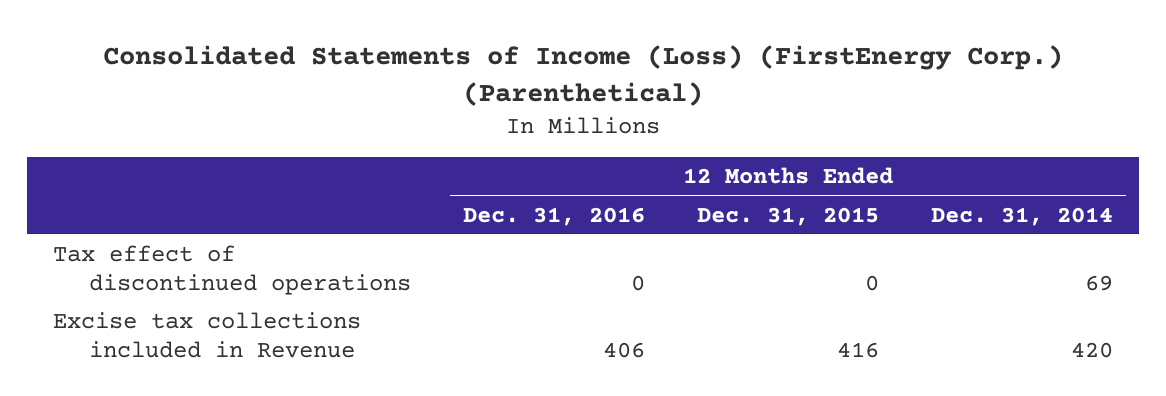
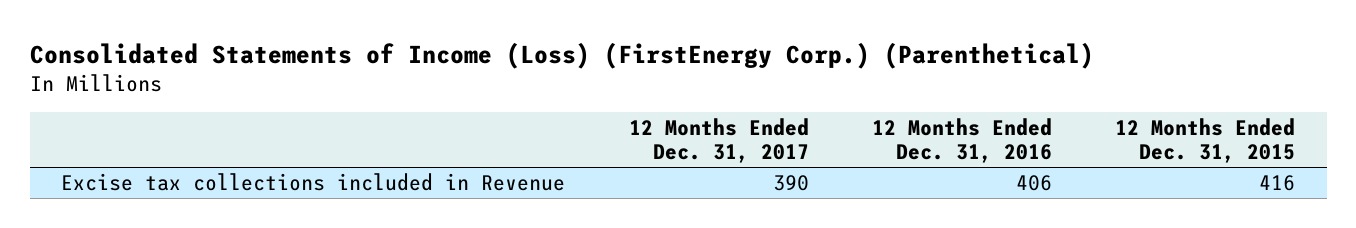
[930,206,1113,226] Dec. 31, 2014 -> none
none -> [628,117,809,164] 12 Months Ended Dec. 31, 2017
[52,245,412,296] Tax effect of discontinued operations -> none

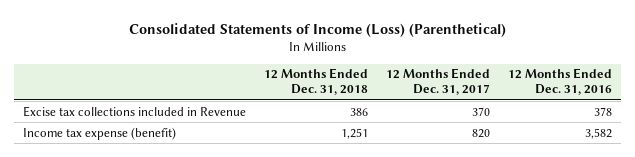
[29,41,1094,69] Consolidated Statements of Income (Loss) (FirstEnergy Corp.) (Parenthetical) -> [128,22,506,37] Consolidated Statements of Income (Loss) (Parenthetical)
[1114,117,1295,164] 12 Months Ended Dec. 31, 2015 -> none
none -> [263,68,368,96] 12 Months Ended Dec. 31, 2018
[772,175,809,192] 390 -> [472,106,491,116] 370
[1015,175,1052,192] 406 -> [594,106,613,116] 378
none -> [22,126,176,140] Income tax expense (benefit)

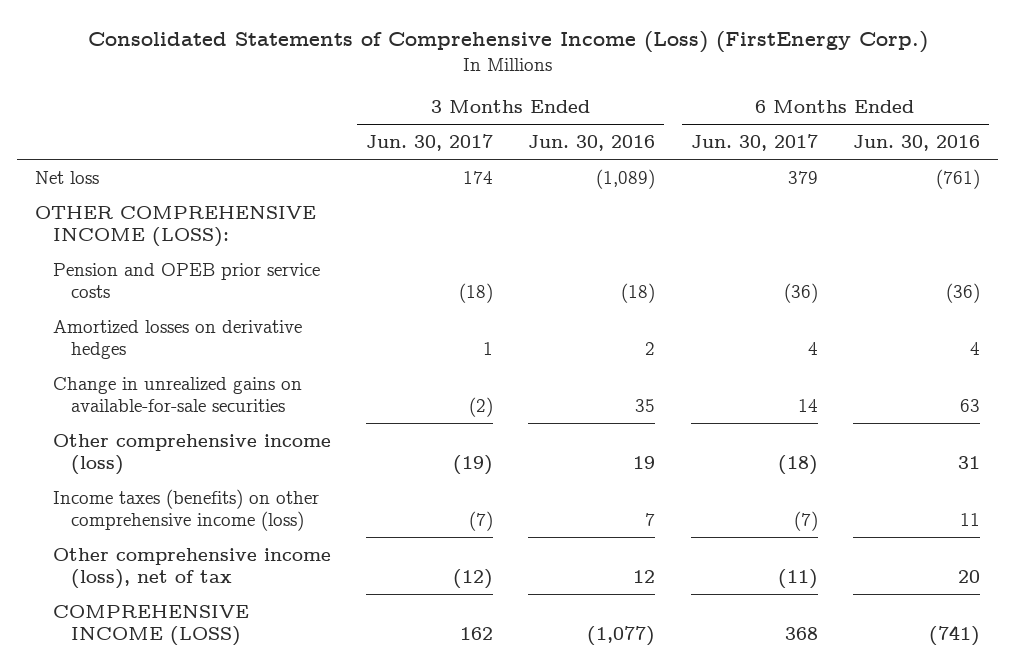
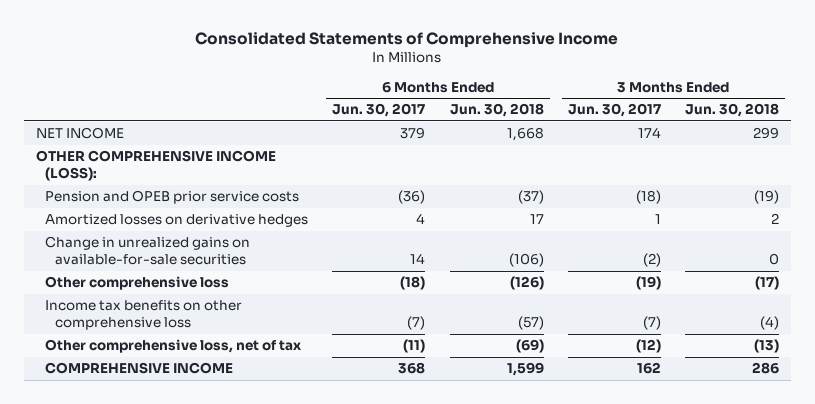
[87,30,928,53] Consolidated Statements of Comprehensive Income (Loss) (FirstEnergy Corp.) -> [195,32,619,49] Consolidated Statements of Comprehensive Income
[528,135,656,152] Jun. 30, 2016 -> none
[853,135,981,152] Jun. 30, 2016 -> none
none -> [449,103,544,118] Jun. 30, 2018
none -> [685,103,780,118] Jun. 30, 2018
[35,170,100,184] Net loss -> [35,127,124,140] NET INCOME
[52,433,331,476] Other comprehensive income (loss) -> [45,276,230,291] Other comprehensive loss
[52,488,319,532] Income taxes (benefits) on other comprehensive income (loss) -> [45,300,243,331] Income tax benefits on other comprehensive loss
[52,547,331,590] Other comprehensive income (loss), net of tax -> [45,339,302,354] Other comprehensive loss, net of tax
[52,604,249,647] COMPREHENSIVE INCOME (LOSS) -> [45,362,234,375] COMPREHENSIVE INCOME

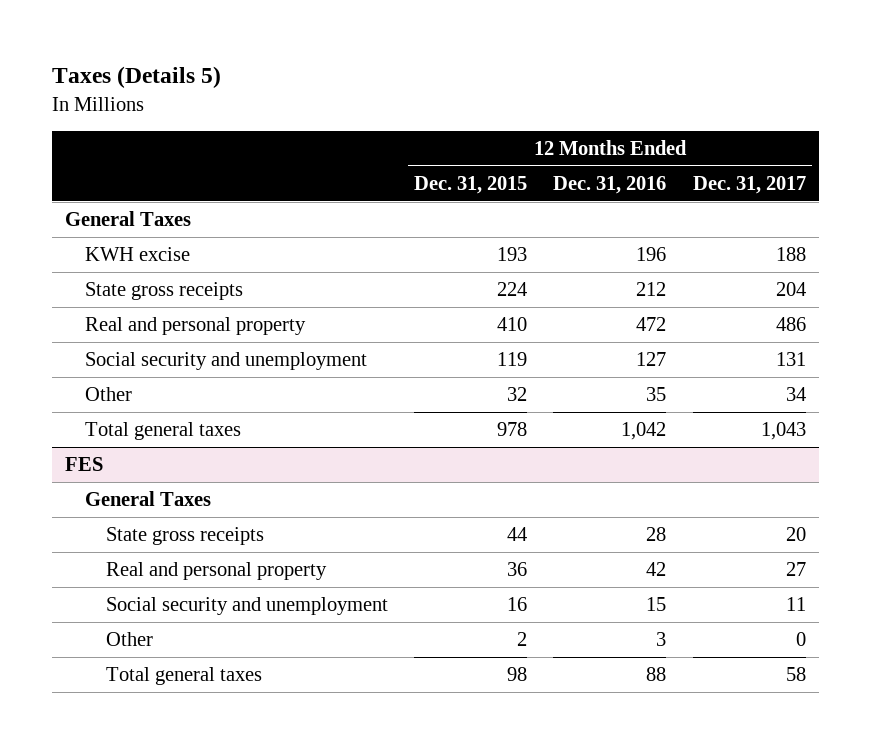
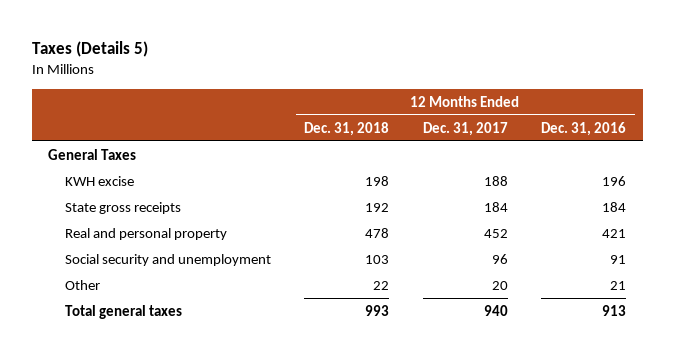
[414,175,528,194] Dec. 31, 2015 -> none
none -> [304,121,390,136] Dec. 31, 2018
[64,457,103,472] FES -> none
[85,491,212,507] General Taxes -> none
[106,527,265,546] State gross receipts -> none
[106,562,328,581] Real and personal property -> none
[106,597,389,616] Social security and unemployment -> none
[106,632,154,647] Other -> none
[106,667,263,686] Total general taxes -> none
[636,282,667,297] 212 -> [602,201,627,212] 184
[775,282,806,297] 204 -> [483,201,508,212] 184
[636,317,667,332] 472 -> [602,228,627,238] 421
[775,317,806,332] 486 -> [483,228,508,238] 452
[636,352,667,367] 127 -> [610,254,627,264] 91
[775,352,806,367] 131 -> [491,253,508,264] 96
[646,387,667,402] 35 -> [610,280,627,290] 21
[785,387,806,402] 34 -> [491,280,508,290] 20
[621,422,667,441] 1,042 -> [602,304,627,316] 913
[760,422,806,441] 1,043 -> [483,304,508,316] 940

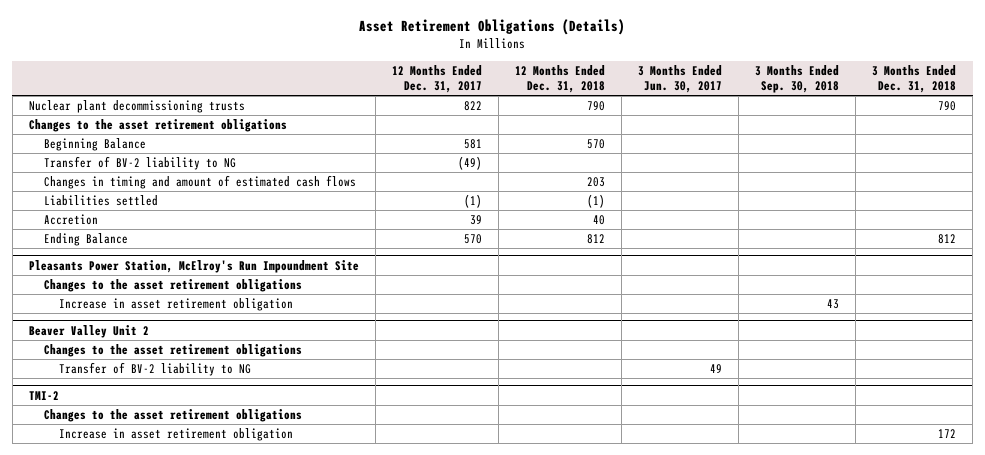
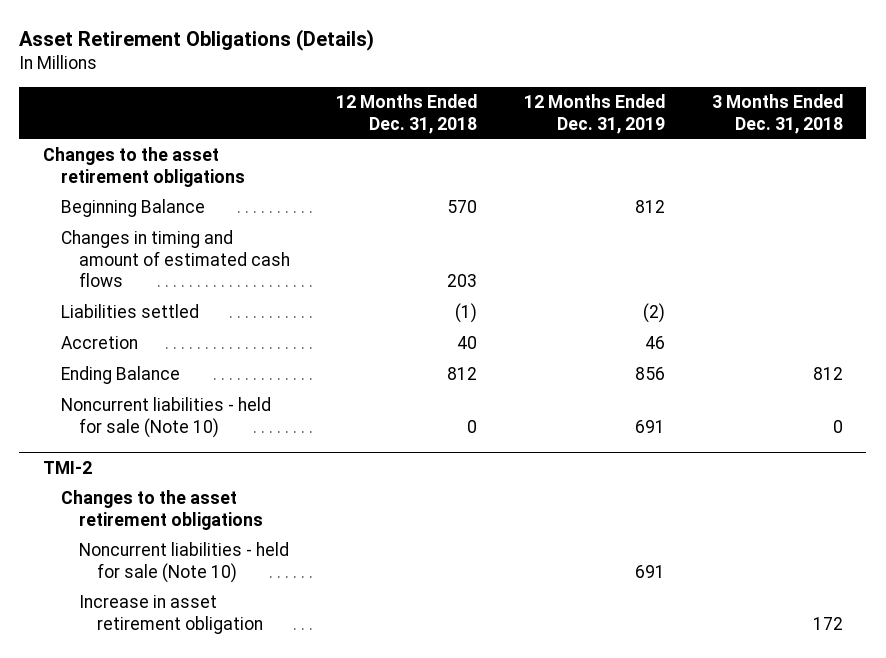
[391,64,482,93] 12 Months Ended Dec. 31, 2017 -> none
[638,64,723,93] 3 Months Ended Jun. 30, 2017 -> none
[755,64,840,93] 3 Months Ended Sep. 30, 2018 -> none
none -> [524,94,666,134] 12 Months Ended Dec. 31, 2019
[28,99,245,113] Nuclear plant decommissioning trusts -> none
[43,155,236,170] Transfer of BV-2 liability to NG -> none
[28,259,359,273] Pleasants Power Station, McElroy's Run Impoundment Site -> none
[43,278,302,292] Changes to the asset retirement obligations -> none
[58,297,293,311] Increase in asset retirement obligation -> none
[28,324,149,338] Beaver Valley Unit 2 -> none
[43,343,302,357] Changes to the asset retirement obligations -> none
[58,361,251,376] Transfer of BV-2 liability to NG -> none
none -> [60,397,271,438] Noncurrent liabilities - held for sale (Note 10)
none -> [78,542,289,583] Noncurrent liabilities - held for sale (Note 10)

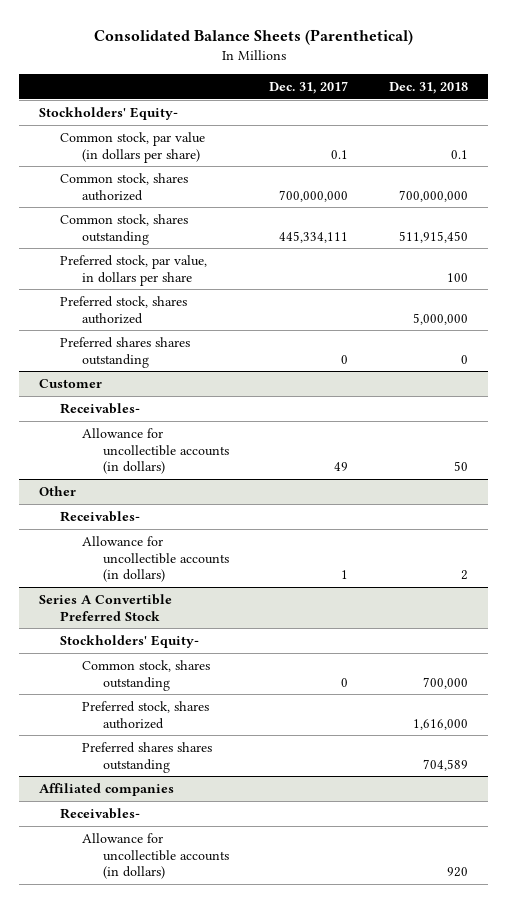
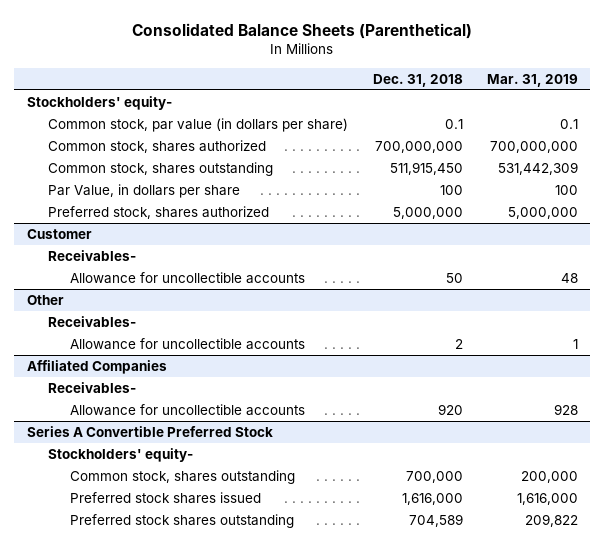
[269,80,349,94] Dec. 31, 2017 -> none
none -> [487,73,579,87] Mar. 31, 2019
[39,107,179,121] Stockholders' Equity- -> [26,96,172,111] Stockholders' equity-
[60,255,208,286] Preferred stock, par value, in dollars per share -> [48,184,241,199] Par Value, in dollars per share
[60,337,191,368] Preferred shares shares outstanding -> none
[81,428,229,475] Allowance for uncollectible accounts (in dollars) -> [69,272,305,285] Allowance for uncollectible accounts
[81,536,229,583] Allowance for uncollectible accounts (in dollars) -> [69,338,305,351] Allowance for uncollectible accounts
none -> [26,360,167,375] Affiliated Companies
none -> [48,382,137,394] Receivables-
none -> [69,404,305,417] Allowance for uncollectible accounts
[60,635,200,649] Stockholders' Equity- -> [48,448,194,463] Stockholders' equity-
[39,783,175,797] Affiliated companies -> none
[60,808,141,820] Receivables- -> none
[81,833,229,880] Allowance for uncollectible accounts (in dollars) -> none
[81,701,209,729] Preferred stock, shares authorized -> [69,492,261,505] Preferred stock shares issued
[81,742,212,773] Preferred shares shares outstanding -> [69,514,294,529] Preferred stock shares outstanding

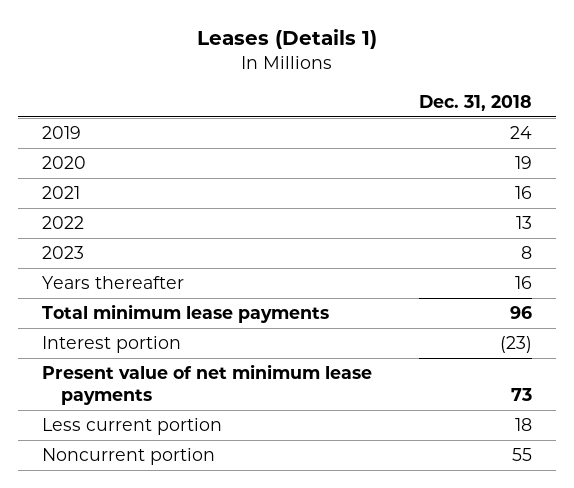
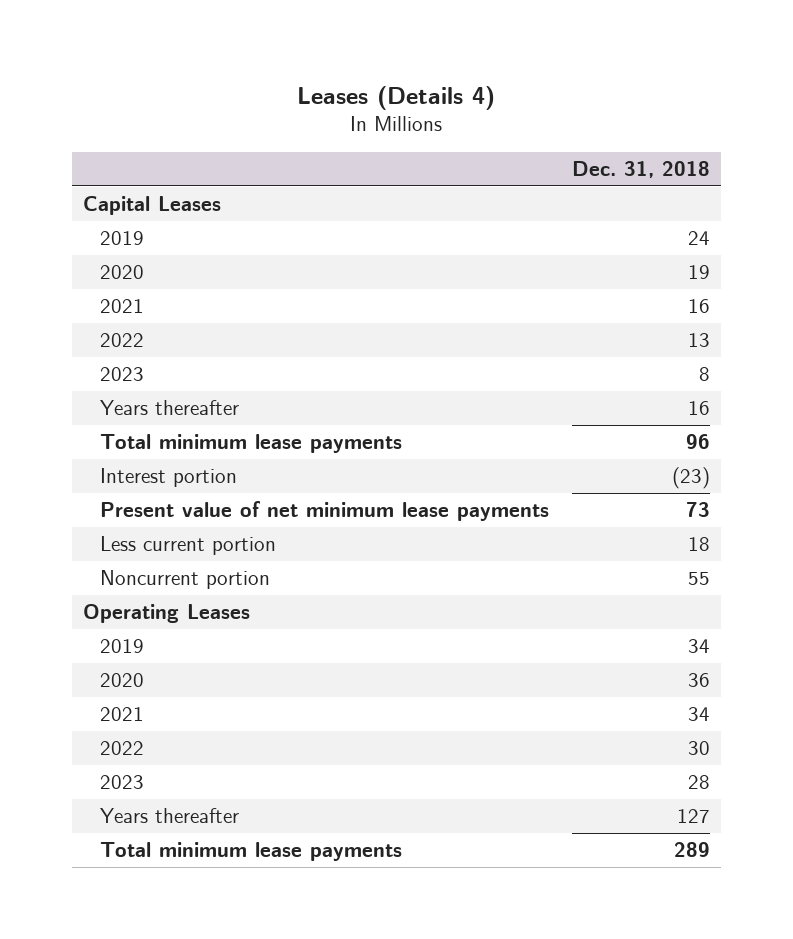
[196,29,377,50] Leases (Details 1) -> [297,85,496,110] Leases (Details 4)
none -> [83,196,222,216] Capital Leases
none -> [83,604,251,624] Operating Leases
none -> [100,639,145,654] 2019
none -> [100,673,145,688] 2020
none -> [100,707,145,722] 2021
none -> [100,741,145,756] 2022
none -> [100,775,145,790] 2023
none -> [100,808,240,824] Years thereafter
none -> [100,842,403,862] Total minimum lease payments

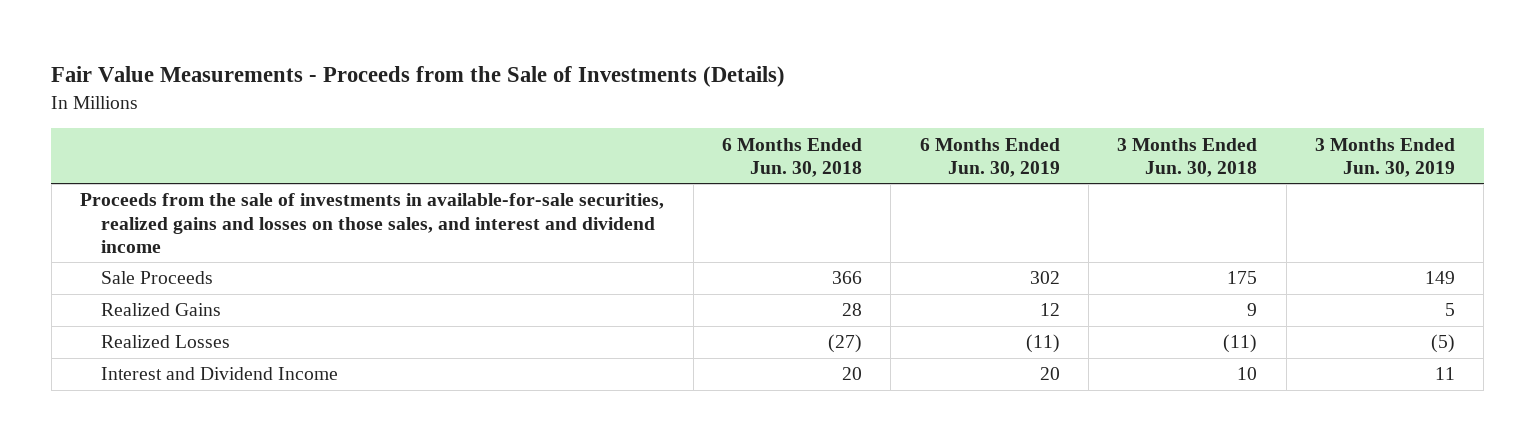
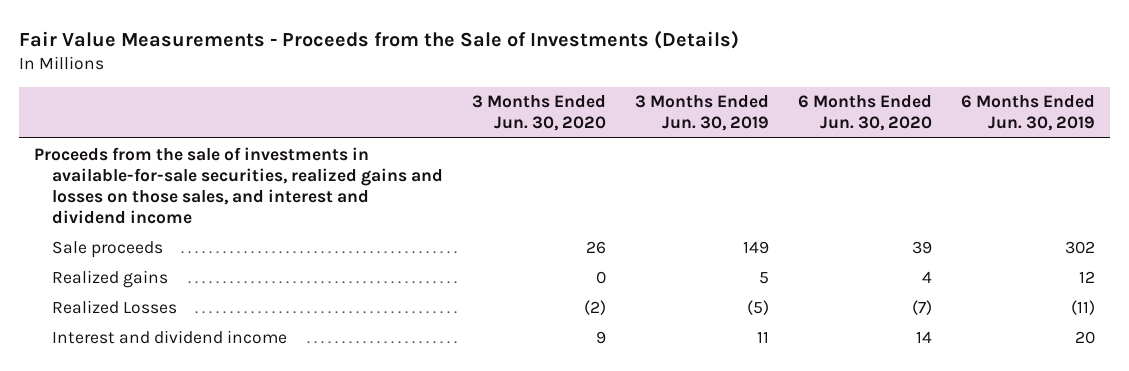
[722,137,863,178] 6 Months Ended Jun. 30, 2018 -> none
[1117,137,1258,178] 3 Months Ended Jun. 30, 2018 -> none
none -> [471,95,606,132] 3 Months Ended Jun. 30, 2020
none -> [798,95,933,132] 6 Months Ended Jun. 30, 2020
[101,271,214,285] Sale Proceeds -> [51,240,163,258] Sale proceeds
[101,303,222,317] Realized Gains -> [51,269,168,288] Realized gains
[101,367,339,381] Interest and Dividend Income -> [51,329,287,344] Interest and dividend income

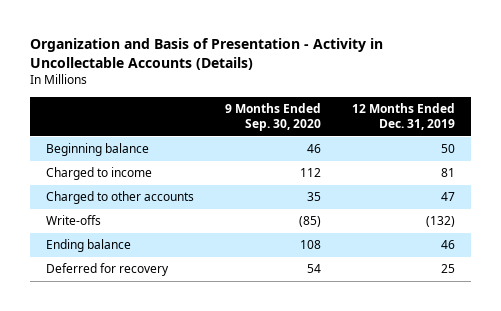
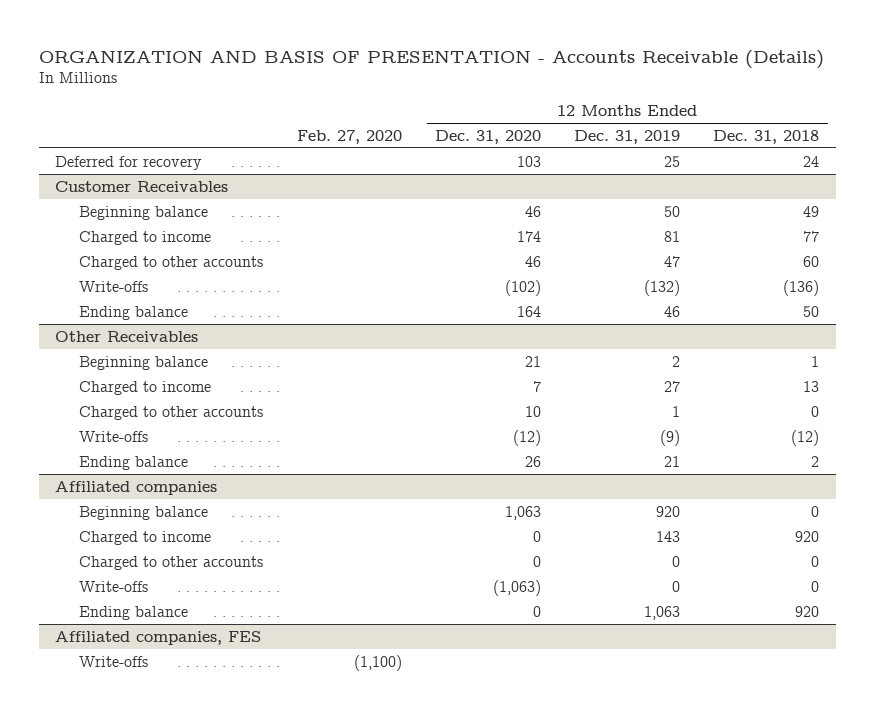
[30,38,384,71] Organization and Basis of Presentation - Activity in Uncollectable Accounts (Details) -> [38,49,824,69] ORGANIZATION AND BASIS OF PRESENTATION - Accounts Receivable (Details)
[225,103,322,132] 9 Months Ended Sep. 30, 2020 -> none
none -> [296,129,402,144] Feb. 27, 2020
none -> [434,129,541,144] Dec. 31, 2020
none -> [713,129,820,144] Dec. 31, 2018
[45,263,169,277] Deferred for recovery -> [55,155,203,170] Deferred for recovery
none -> [55,180,229,192] Customer Receivables
none -> [55,330,199,342] Other Receivables
none -> [79,355,209,370] Beginning balance
none -> [79,380,212,395] Charged to income
none -> [79,405,264,420] Charged to other accounts
none -> [79,430,149,442] Write-offs
none -> [79,455,189,470] Ending balance
none -> [55,480,218,495] Affiliated companies
none -> [79,505,209,520] Beginning balance
none -> [79,530,212,545] Charged to income
none -> [79,555,264,570] Charged to other accounts
none -> [79,580,149,592] Write-offs
none -> [79,605,189,620] Ending balance
none -> [55,630,262,645] Affiliated companies, FES
none -> [79,655,149,667] Write-offs

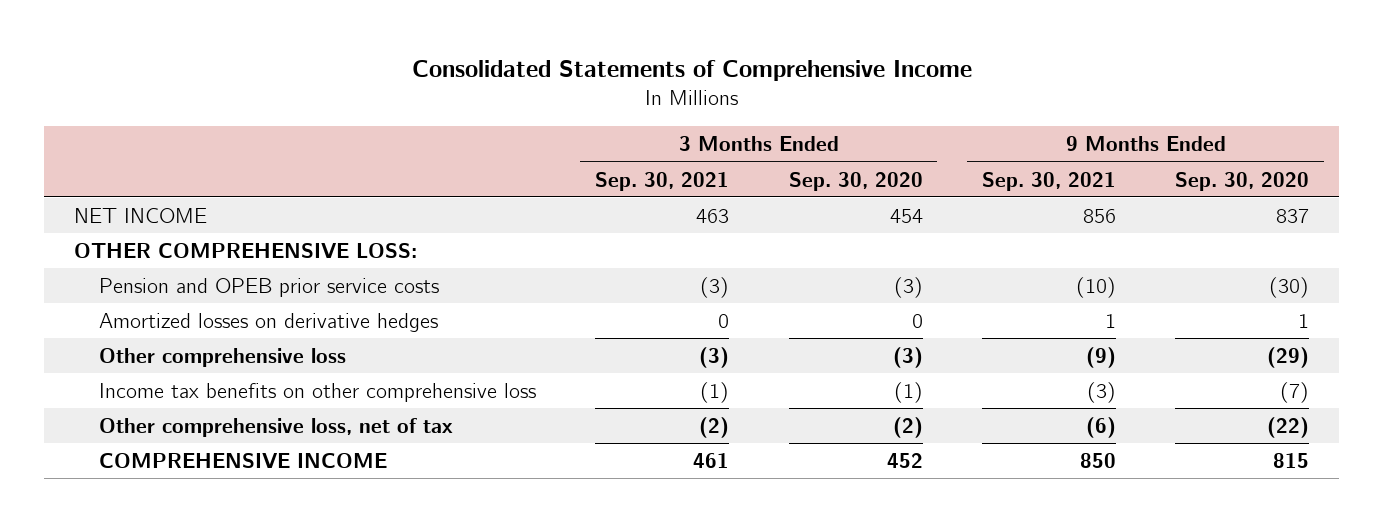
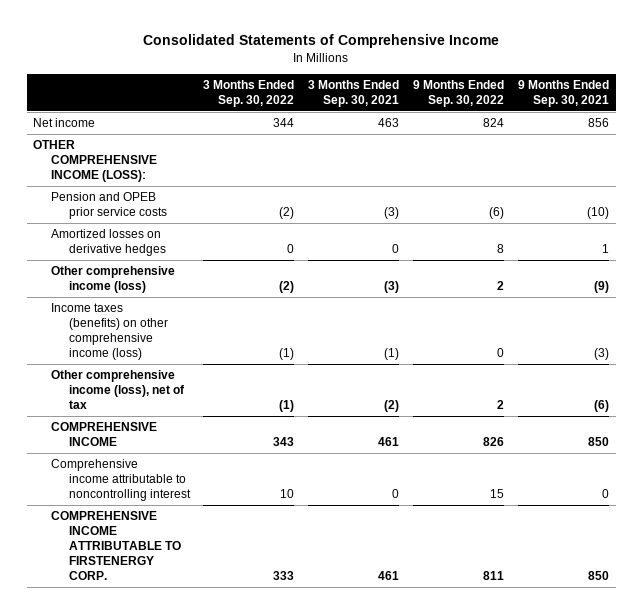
[788,171,923,191] Sep. 30, 2020 -> none
[1175,171,1310,191] Sep. 30, 2020 -> none
none -> [203,80,295,108] 3 Months Ended Sep. 30, 2022
none -> [412,80,504,108] 9 Months Ended Sep. 30, 2022
[73,207,207,223] NET INCOME -> [33,118,96,128] Net income
[73,242,417,258] OTHER COMPREHENSIVE LOSS: -> [33,140,158,182] OTHER COMPREHENSIVE INCOME (LOSS):
[98,347,346,367] Other comprehensive loss -> [51,266,176,294] Other comprehensive income (loss)
[98,382,536,402] Income tax benefits on other comprehensive loss -> [51,303,168,360] Income taxes (benefits) on other comprehensive income (loss)
[98,417,453,437] Other comprehensive loss, net of tax -> [51,370,185,409] Other comprehensive income (loss), net of tax
none -> [51,459,191,501] Comprehensive income attributable to noncontrolling interest
none -> [51,511,181,580] COMPREHENSIVE INCOME ATTRIBUTABLE TO FIRSTENERGY CORP.

